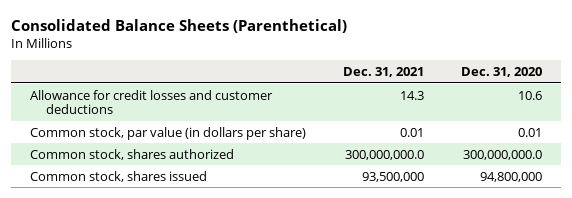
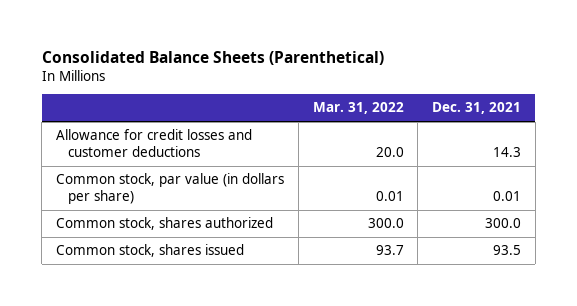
[461,66,543,77] Dec. 31, 2020 -> none
none -> [312,102,404,115] Mar. 31, 2022
[344,149,424,160] 300,000,000.0 -> [485,218,522,229] 300.0
[361,171,424,182] 93,500,000 -> [493,245,522,256] 93.5

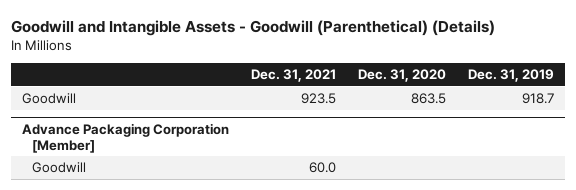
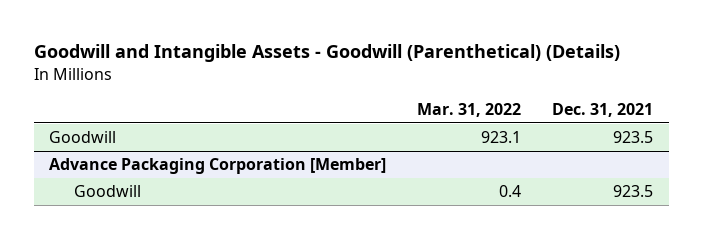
[357,69,446,83] Dec. 31, 2020 -> none
[468,69,555,83] Dec. 31, 2019 -> none
none -> [417,102,522,117] Mar. 31, 2022
[308,162,336,174] 60.0 -> [613,185,654,198] 923.5

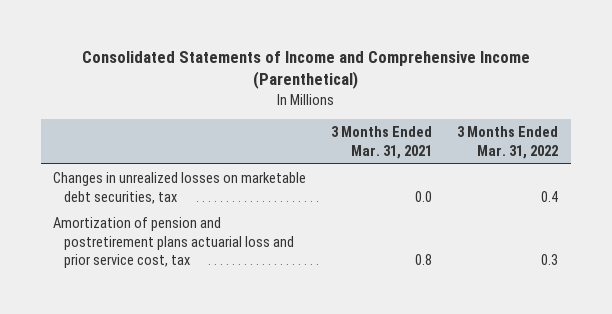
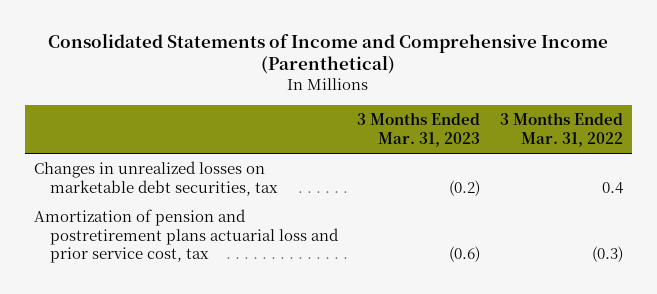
[331,126,433,159] 3 Months Ended Mar. 31, 2021 -> none
none -> [357,112,481,147] 3 Months Ended Mar. 31, 2023
[541,253,559,265] 0.3 -> [591,246,623,263] (0.3)

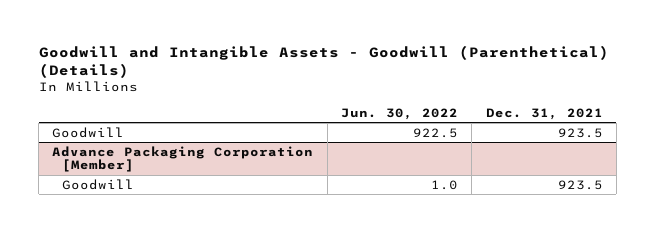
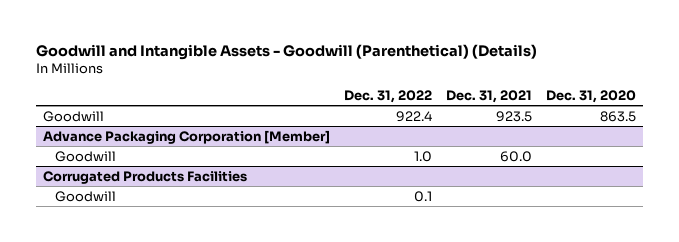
[340,107,458,120] Jun. 30, 2022 -> none
none -> [343,90,432,104] Dec. 31, 2022
none -> [546,90,637,104] Dec. 31, 2020
[557,179,603,190] 923.5 -> [500,150,533,162] 60.0
none -> [42,170,247,184] Corrugated Products Facilities
none -> [55,190,117,202] Goodwill

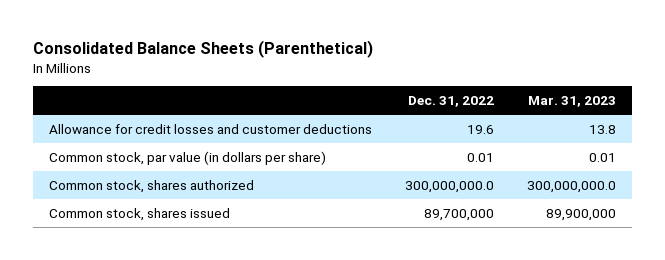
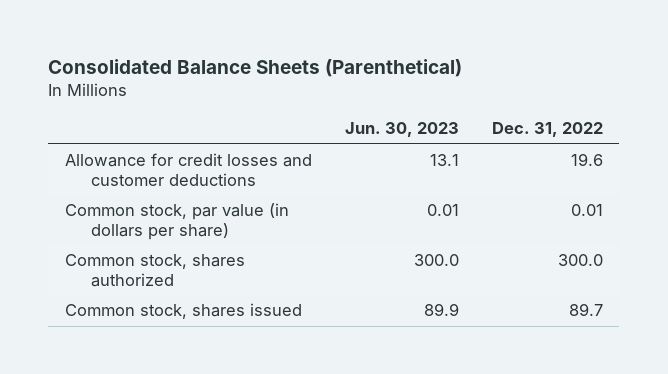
[527,96,616,108] Mar. 31, 2023 -> none
none -> [344,122,459,138] Jun. 30, 2023
[404,180,494,193] 300,000,000.0 -> [557,254,603,267] 300.0
[423,208,494,221] 89,700,000 -> [568,303,603,317] 89.7

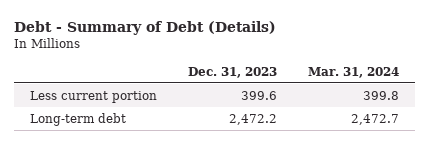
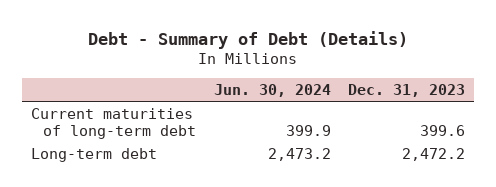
[308,66,400,78] Mar. 31, 2024 -> none
none -> [213,83,331,97] Jun. 30, 2024
[29,90,157,103] Less current portion -> [31,107,197,140] Current maturities of long-term debt

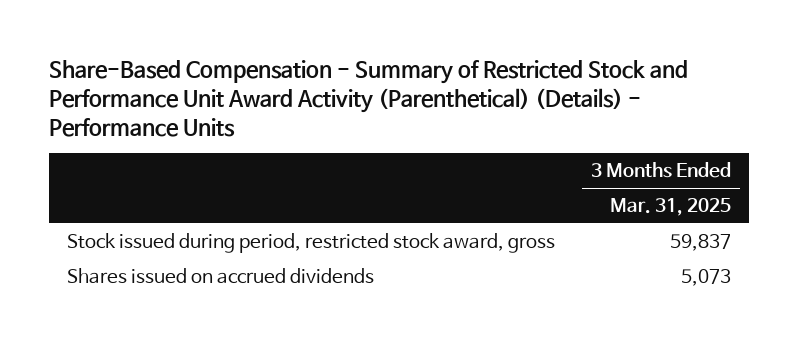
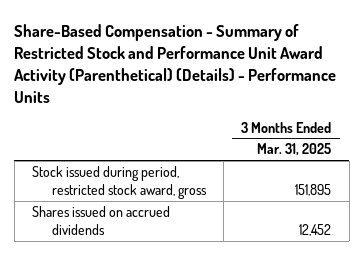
[669,234,731,252] 59,837 -> [295,184,332,197] 151,895
[680,269,731,287] 5,073 -> [299,224,332,237] 12,452

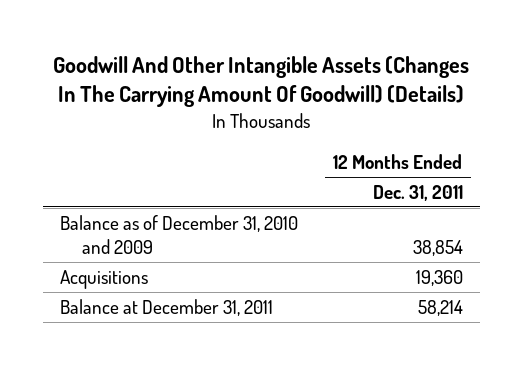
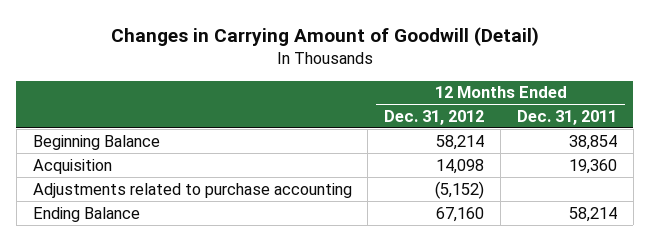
[53,55,470,108] Goodwill And Other Intangible Assets (Changes In The Carrying Amount Of Goodwill) (Details) -> [110,26,539,46] Changes in Carrying Amount of Goodwill (Detail)
none -> [384,109,485,125] Dec. 31, 2012
[60,214,299,255] Balance as of December 31, 2010 and 2009 -> [32,134,160,150] Beginning Balance
[60,269,149,289] Acquisitions -> [32,158,112,174] Acquisition
none -> [32,182,352,198] Adjustments related to purchase accounting
[60,298,274,316] Balance at December 31, 2011 -> [32,206,140,222] Ending Balance

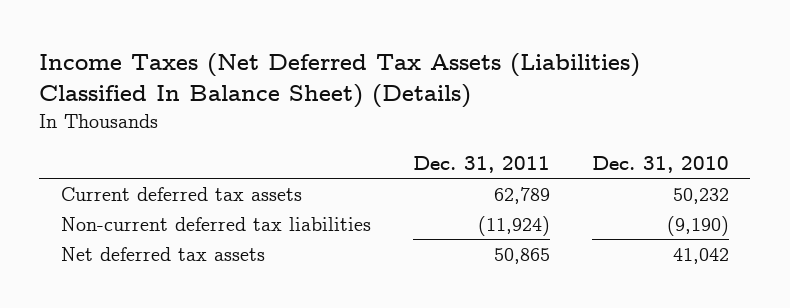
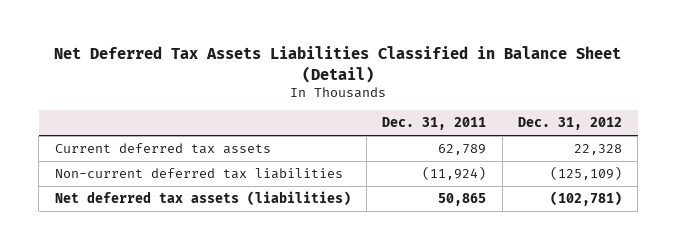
[39,53,641,109] Income Taxes (Net Deferred Tax Assets (Liabilities) Classified In Balance Sheet) (Details) -> [54,46,622,83] Net Deferred Tax Assets Liabilities Classified in Balance Sheet (Detail)
[592,156,730,174] Dec. 31, 2010 -> none
none -> [517,117,622,131] Dec. 31, 2012
[60,246,265,261] Net deferred tax assets -> [54,191,351,207] Net deferred tax assets (liabilities)

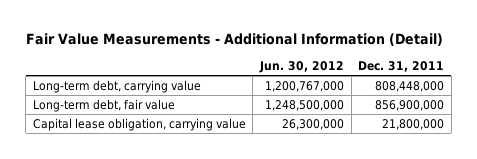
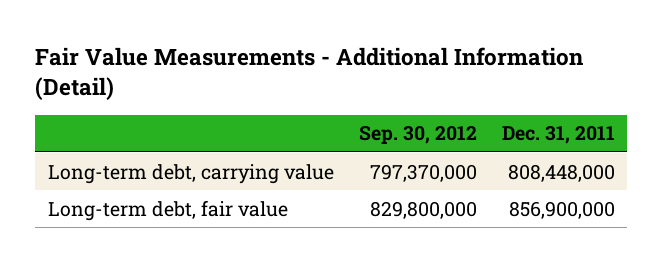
[259,60,345,73] Jun. 30, 2012 -> none
none -> [358,125,477,145] Sep. 30, 2012
[32,117,246,131] Capital lease obligation, carrying value -> none

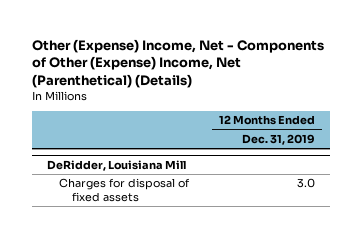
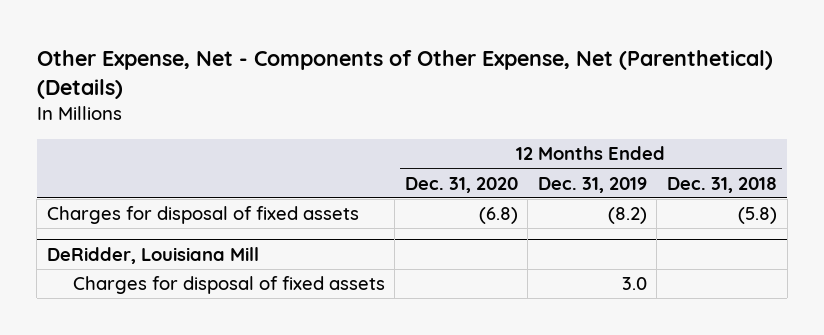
[32,38,325,88] Other (Expense) Income, Net - Components of Other (Expense) Income, Net (Parenthetical) (Details) -> [36,49,773,100] Other Expense, Net - Components of Other Expense, Net (Parenthetical) (Details)
none -> [404,176,518,193] Dec. 31, 2020
none -> [666,176,777,193] Dec. 31, 2018
none -> [46,206,359,225] Charges for disposal of fixed assets

